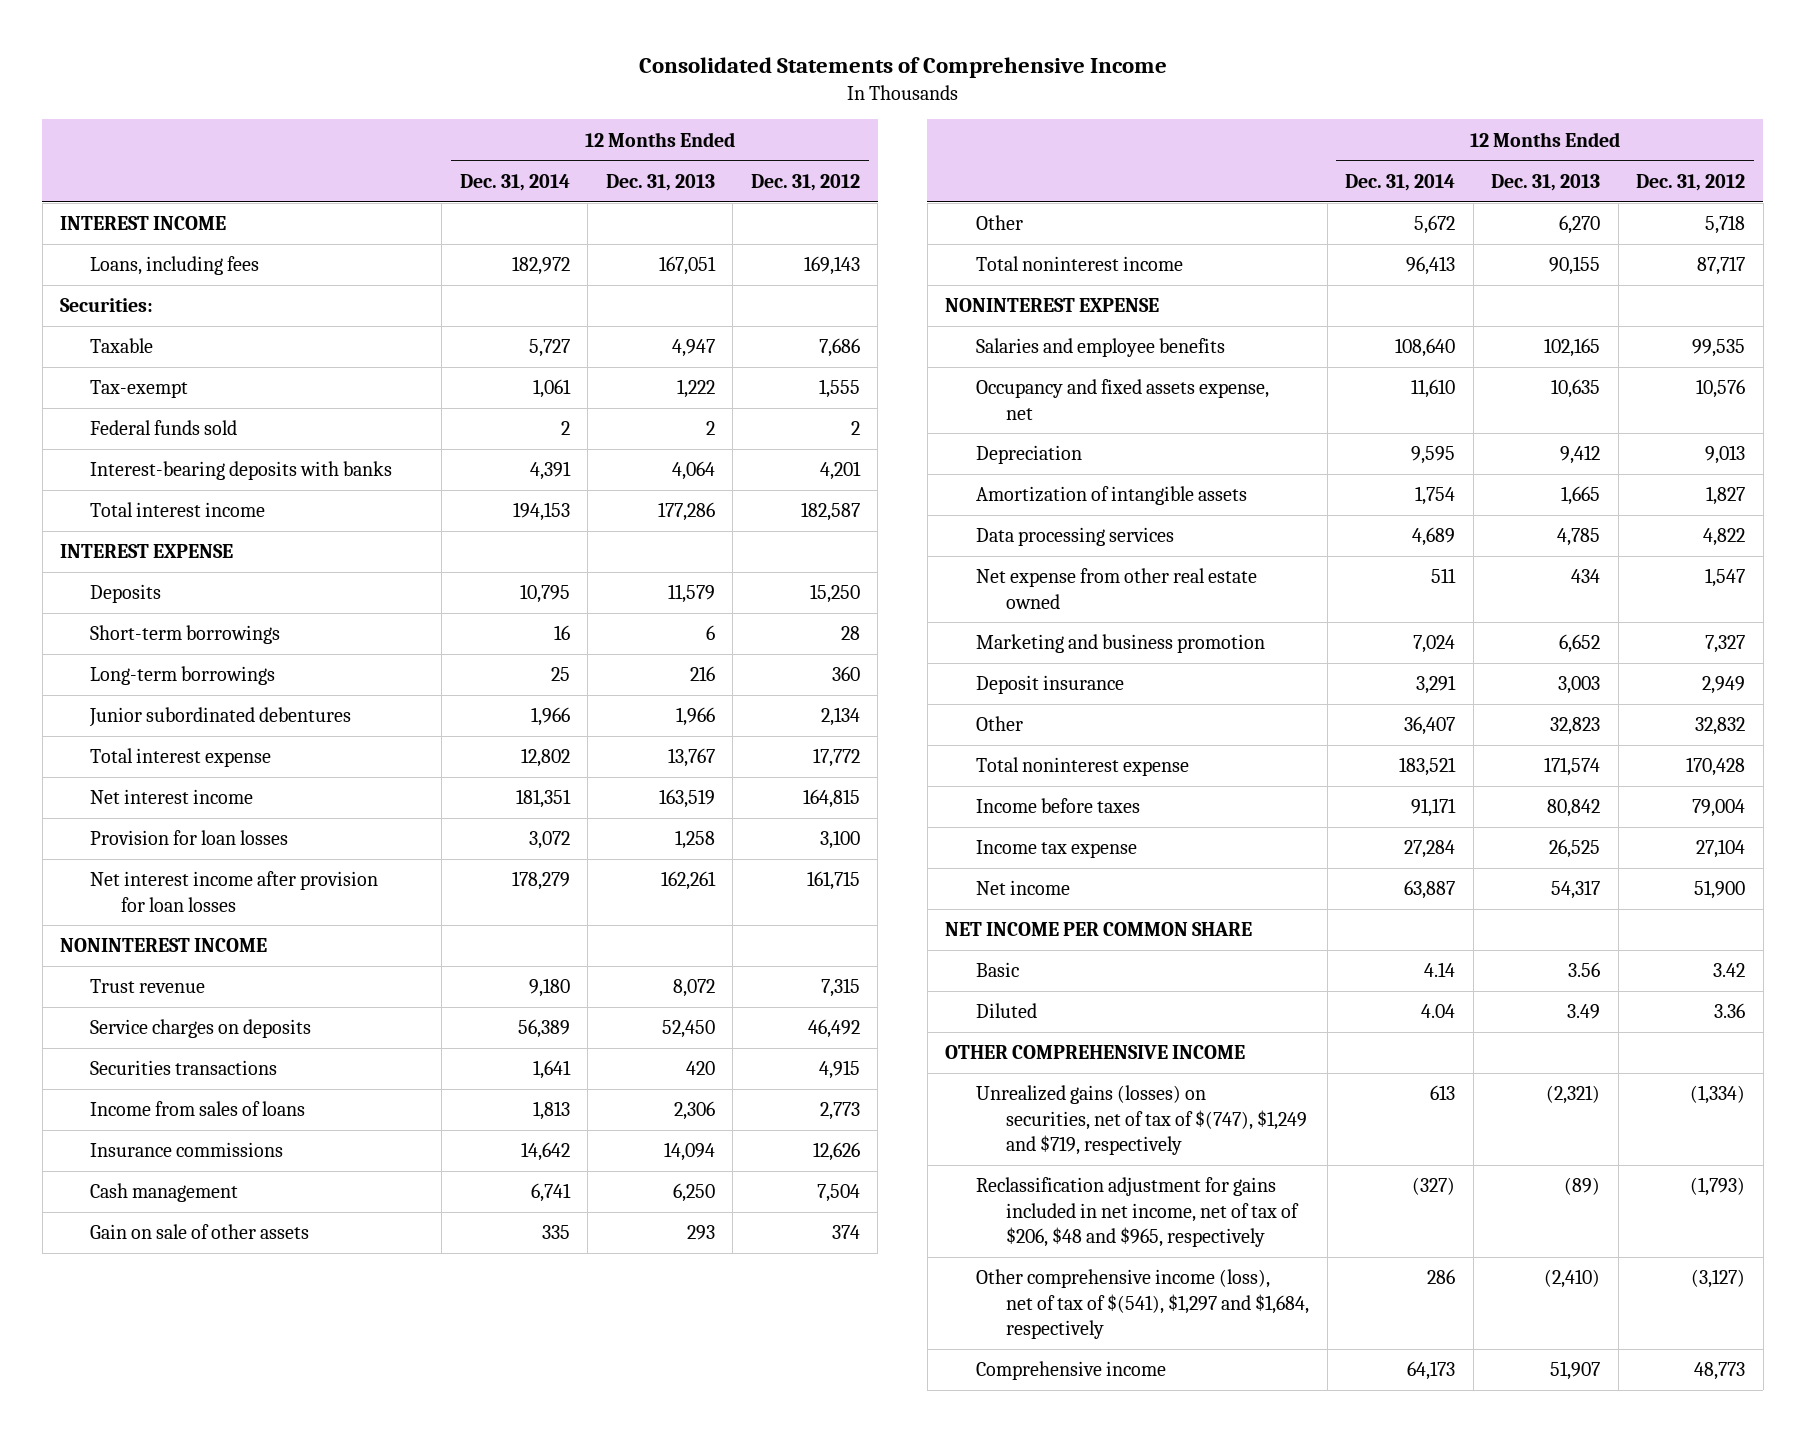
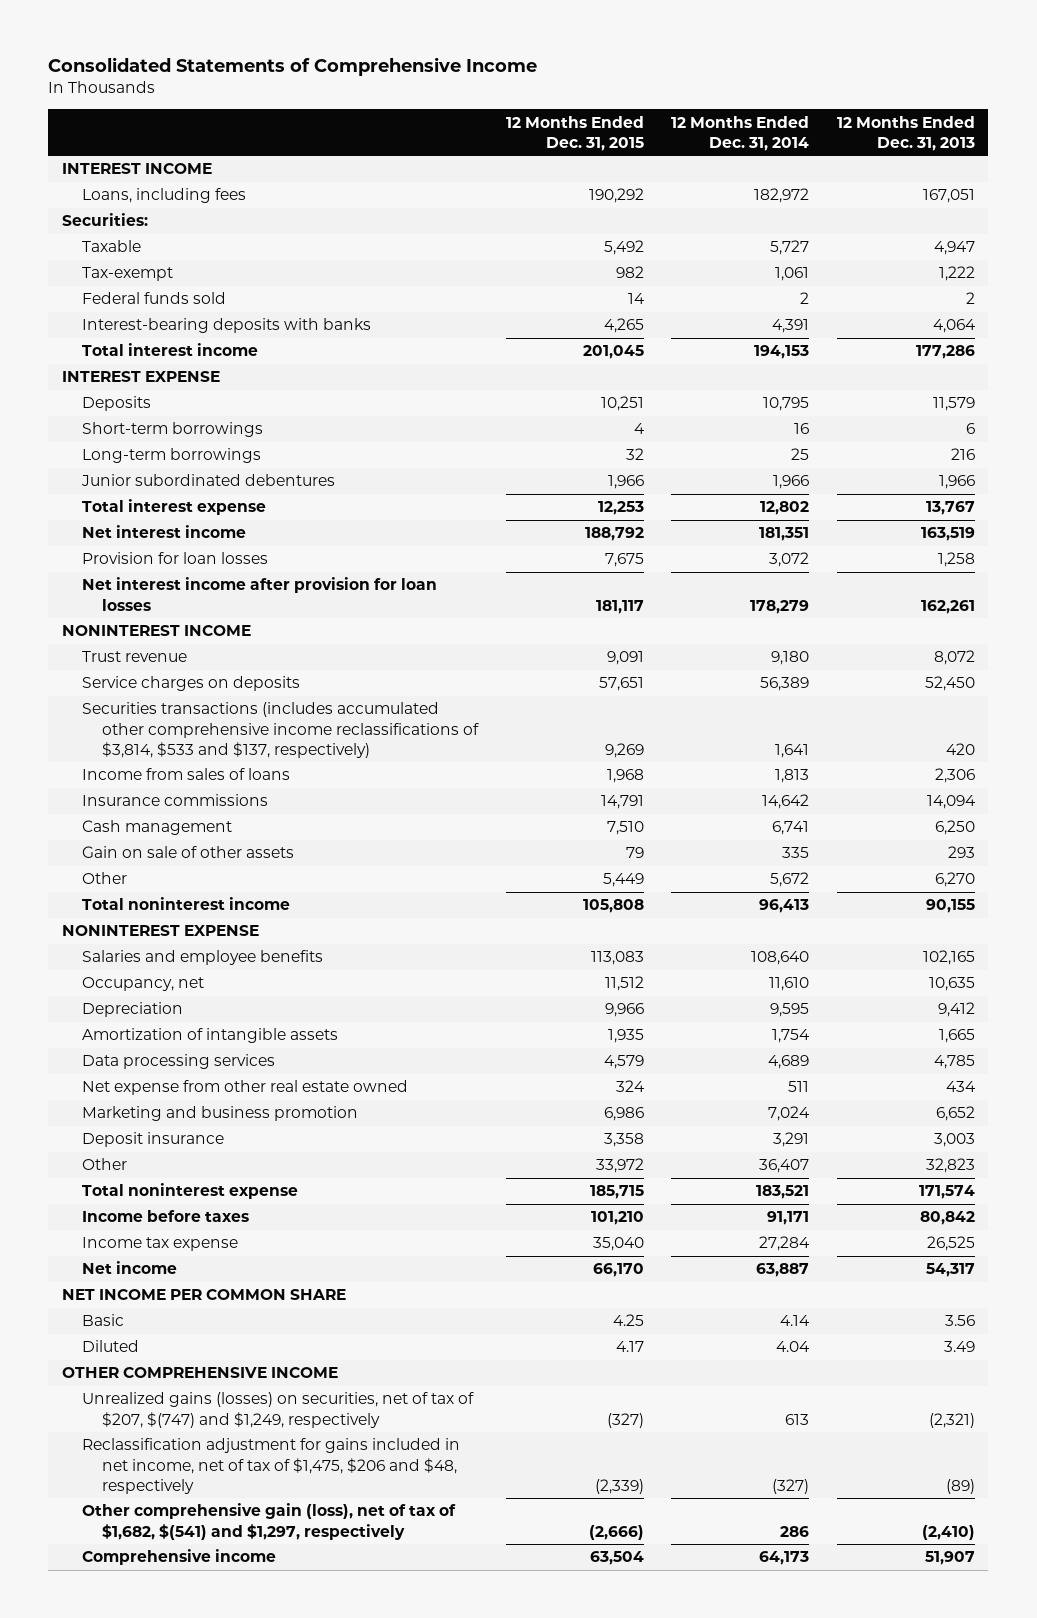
[750,173,860,191] Dec. 31, 2012 -> none
none -> [505,115,644,151] 12 Months Ended Dec. 31, 2015
[90,1060,278,1076] Securities transactions -> [82,702,480,758] Securities transactions (includes accumulated other comprehensive income reclassifications of $3,814, $533 and $137, respectively)
[975,379,1269,420] Occupancy and fixed assets expense, net -> [82,977,205,992] Occupancy, net
[975,1085,1308,1155] Unrealized gains (losses) on securities, net of tax of $(747), $1,249 and $719, respectively -> [82,1392,475,1428] Unrealized gains (losses) on securities, net of tax of $207, $(747) and $1,249, respectively
[975,1177,1300,1247] Reclassification adjustment for gains included in net income, net of tax of $206, $48 and $965, respectively -> [82,1438,461,1494] Reclassification adjustment for gains included in net income, net of tax of $1,475, $206 and $48, respectively
[975,1269,1310,1339] Other comprehensive income (loss), net of tax of $(541), $1,297 and $1,684, respectively -> [82,1503,457,1540] Other comprehensive gain (loss), net of tax of $1,682, $(541) and $1,297, respectively

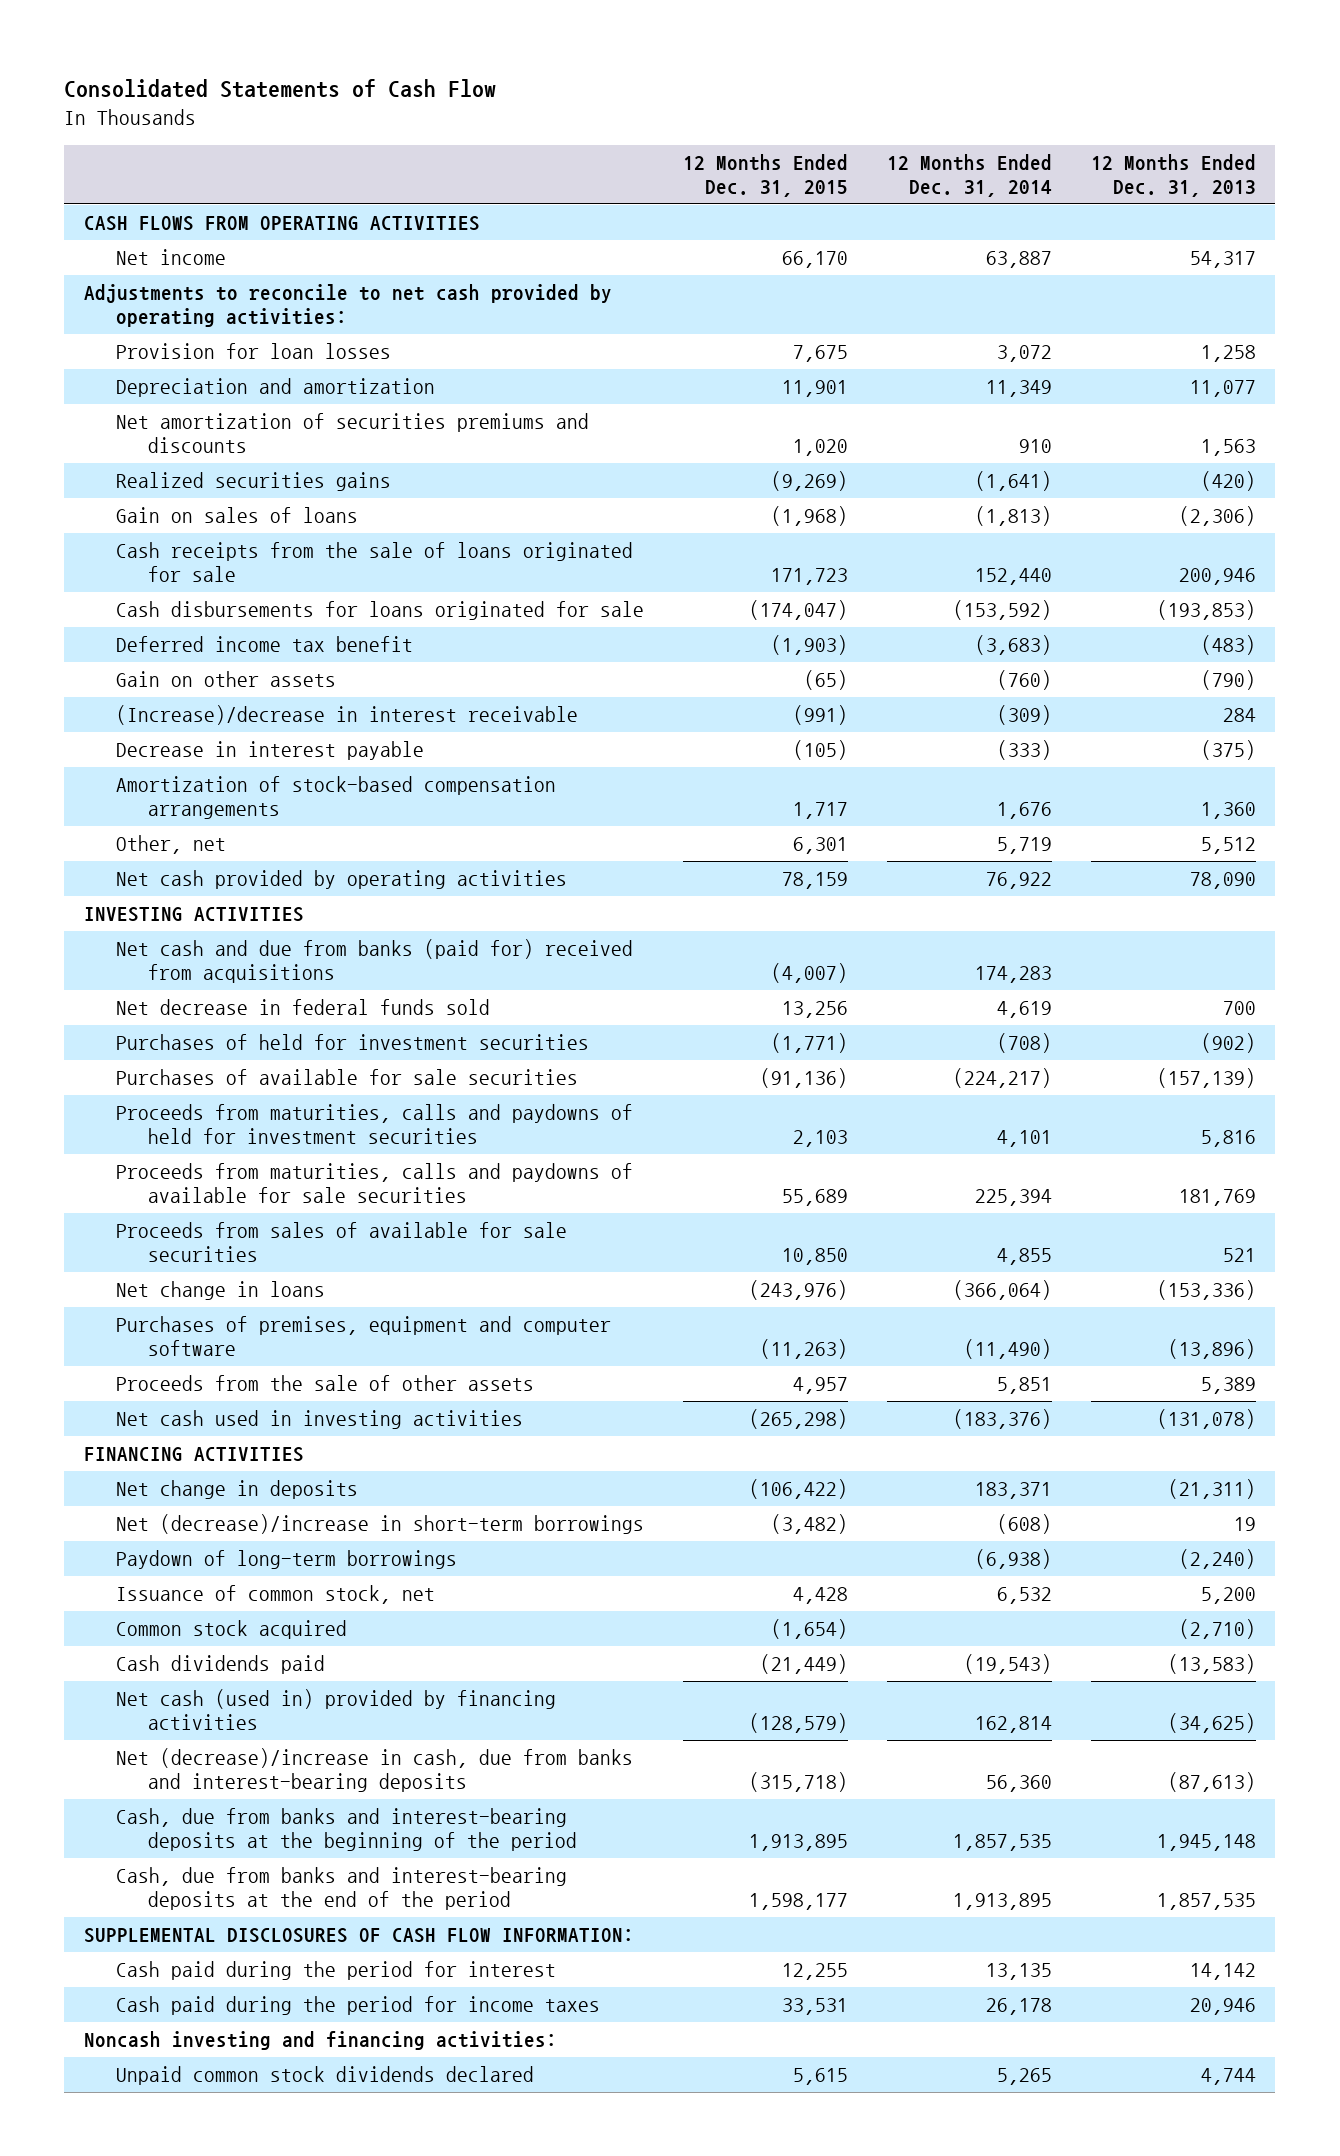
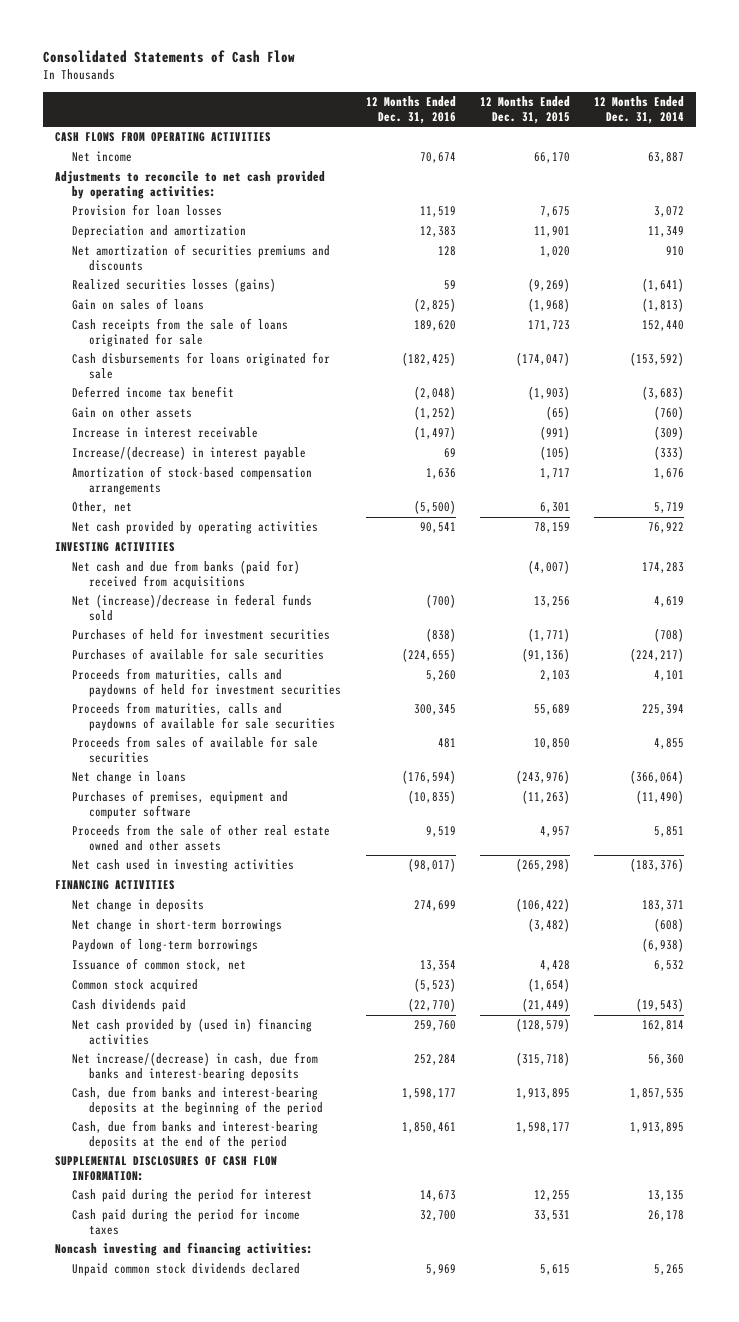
[1090,153,1256,198] 12 Months Ended Dec. 31, 2013 -> none
none -> [365,96,456,125] 12 Months Ended Dec. 31, 2016
[116,472,392,492] Realized securities gains -> [71,278,276,293] Realized securities losses (gains)
[116,705,579,726] (Increase)/decrease in interest receivable -> [71,427,258,439] Increase in interest receivable
[116,741,425,761] Decrease in interest payable -> [71,446,306,461] Increase/(decrease) in interest payable
[116,999,491,1016] Net decrease in federal funds sold -> [71,594,312,621] Net (increase)/decrease in federal funds sold
[116,1375,535,1392] Proceeds from the sale of other assets -> [71,824,330,851] Proceeds from the sale of other real estate owned and other assets
[116,1514,645,1535] Net (decrease)/increase in short-term borrowings -> [71,919,282,933] Net change in short-term borrowings
[116,1689,557,1731] Net cash (used in) provided by financing activities -> [71,1018,312,1045] Net cash provided by (used in) financing activities
[116,1748,634,1793] Net (decrease)/increase in cash, due from banks and interest-bearing deposits -> [71,1052,318,1081] Net increase/(decrease) in cash, due from banks and interest-bearing deposits

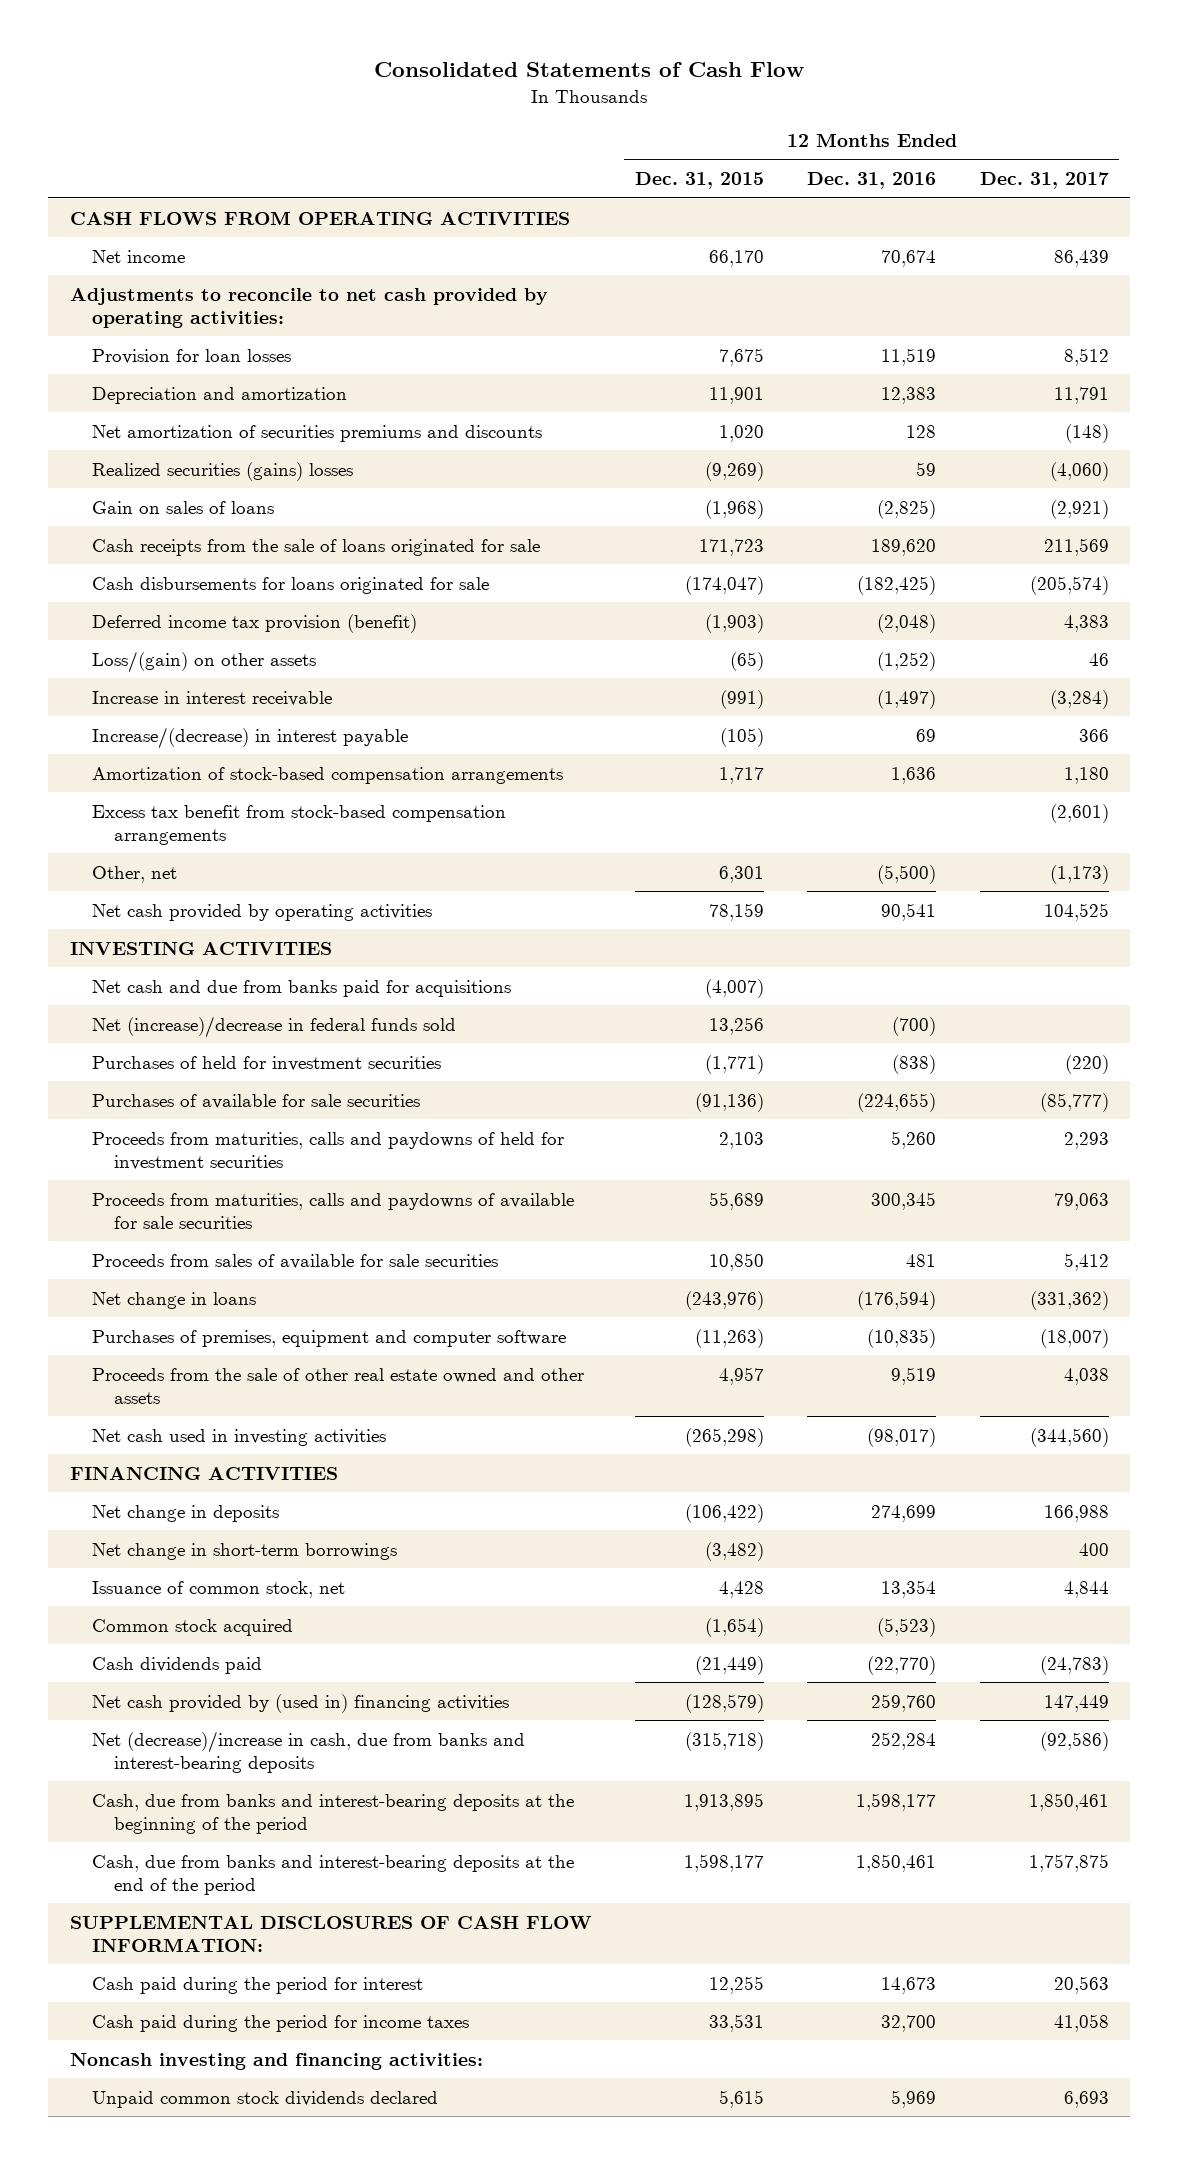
[594,96,685,125] 12 Months Ended Dec. 31, 2014 -> none
none -> [979,172,1109,190] Dec. 31, 2017
[71,278,276,293] Realized securities losses (gains) -> [92,461,354,481] Realized securities (gains) losses
[71,386,234,399] Deferred income tax benefit -> [92,613,418,633] Deferred income tax provision (benefit)
[71,407,192,419] Gain on other assets -> [92,650,317,673] Loss/(gain) on other assets
none -> [92,804,507,845] Excess tax benefit from stock-based compensation arrangements
[71,560,300,589] Net cash and due from banks (paid for) received from acquisitions -> [92,979,512,997] Net cash and due from banks paid for acquisitions
[71,938,258,953] Paydown of long-term borrowings -> none
[71,1052,318,1081] Net increase/(decrease) in cash, due from banks and interest-bearing deposits -> [92,1730,526,1773] Net (decrease)/increase in cash, due from banks and interest-bearing deposits

